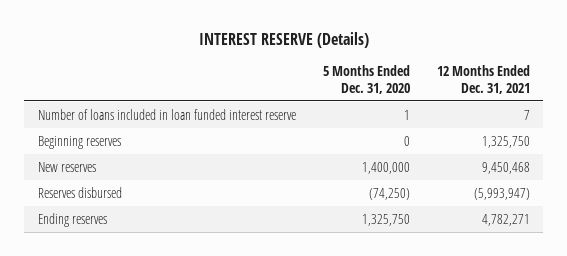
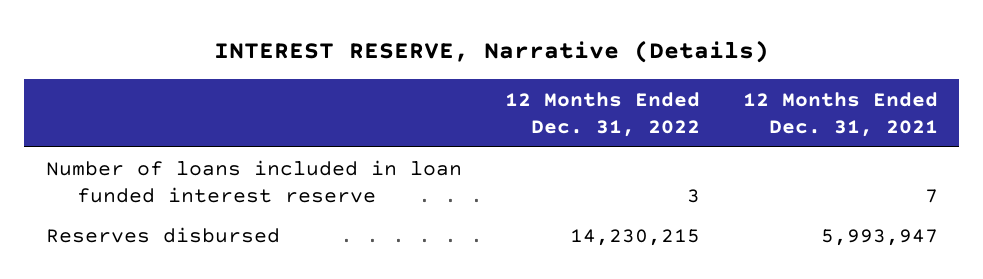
[198,31,369,48] INTEREST RESERVE (Details) -> [213,39,769,63] INTEREST RESERVE, Narrative (Details)
[322,65,410,94] 5 Months Ended Dec. 31, 2020 -> none
none -> [504,91,700,137] 12 Months Ended Dec. 31, 2022
[37,135,121,149] Beginning reserves -> none
[37,161,96,172] New reserves -> none
[37,212,107,227] Ending reserves -> none
[473,187,530,200] (5,993,947) -> [820,228,938,246] 5,993,947

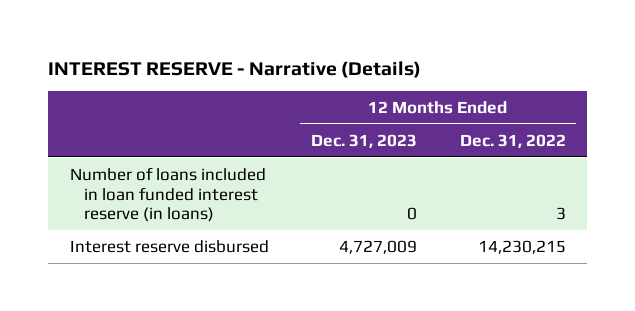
[213,39,769,63] INTEREST RESERVE, Narrative (Details) -> [48,60,422,78] INTEREST RESERVE - Narrative (Details)
[742,91,938,137] 12 Months Ended Dec. 31, 2021 -> none
none -> [311,133,418,148] Dec. 31, 2023
[45,159,462,203] Number of loans included in loan funded interest reserve -> [69,166,266,223] Number of loans included in loan funded interest reserve (in loans)
[45,226,280,243] Reserves disbursed -> [69,239,269,253] Interest reserve disbursed

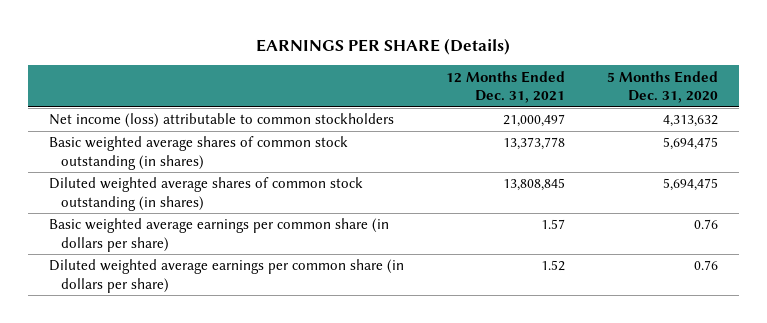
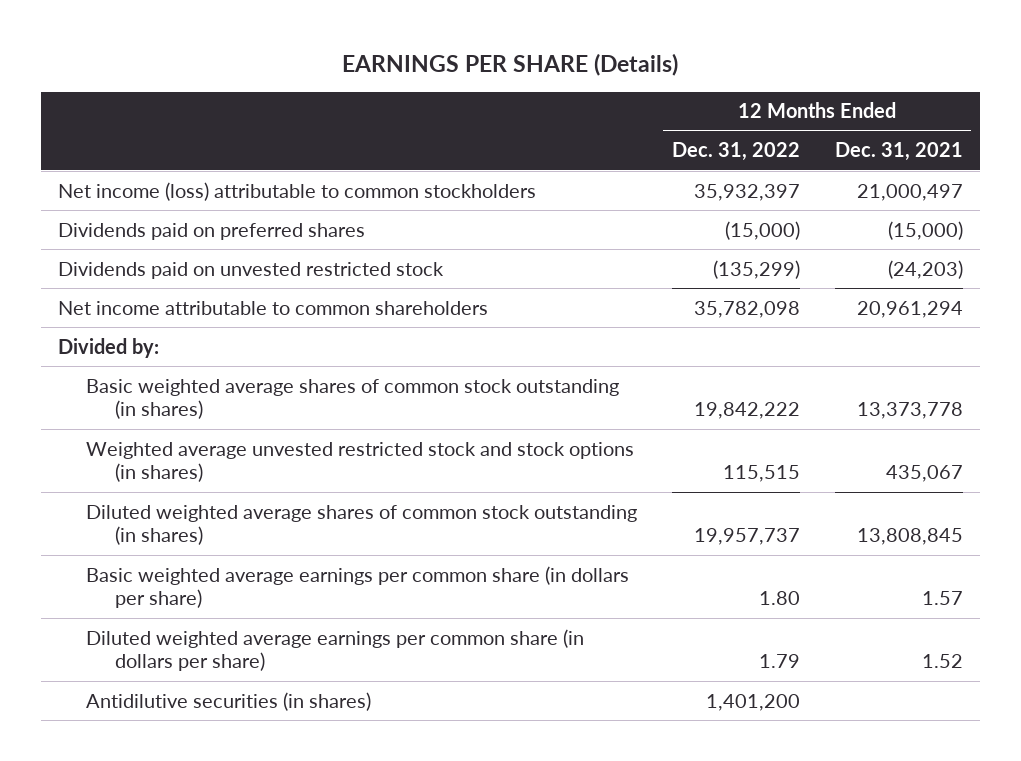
[607,70,719,103] 5 Months Ended Dec. 31, 2020 -> none
none -> [672,142,801,162] Dec. 31, 2022
none -> [58,222,366,240] Dividends paid on preferred shares
none -> [58,261,445,279] Dividends paid on unvested restricted stock
none -> [58,300,489,315] Net income attributable to common shareholders
none -> [58,337,160,358] Divided by:
none -> [86,441,635,483] Weighted average unvested restricted stock and stock options (in shares)
none -> [86,691,372,711] Antidilutive securities (in shares)

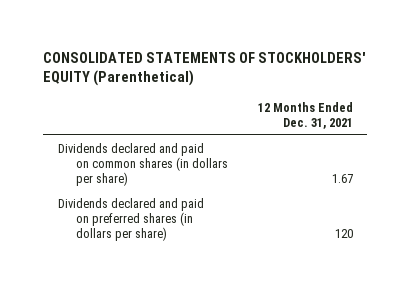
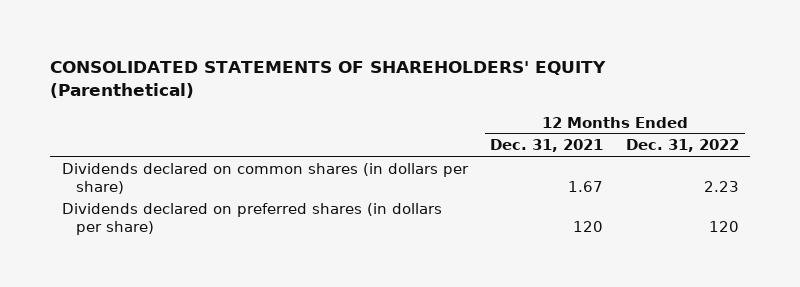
[43,51,367,87] CONSOLIDATED STATEMENTS OF STOCKHOLDERS' EQUITY (Parenthetical) -> [50,61,607,99] CONSOLIDATED STATEMENTS OF SHAREHOLDERS' EQUITY (Parenthetical)
none -> [625,139,739,153] Dec. 31, 2022
[57,142,229,186] Dividends declared and paid on common shares (in dollars per share) -> [61,162,469,194] Dividends declared on common shares (in dollars per share)
[57,197,204,241] Dividends declared and paid on preferred shares (in dollars per share) -> [61,202,442,235] Dividends declared on preferred shares (in dollars per share)

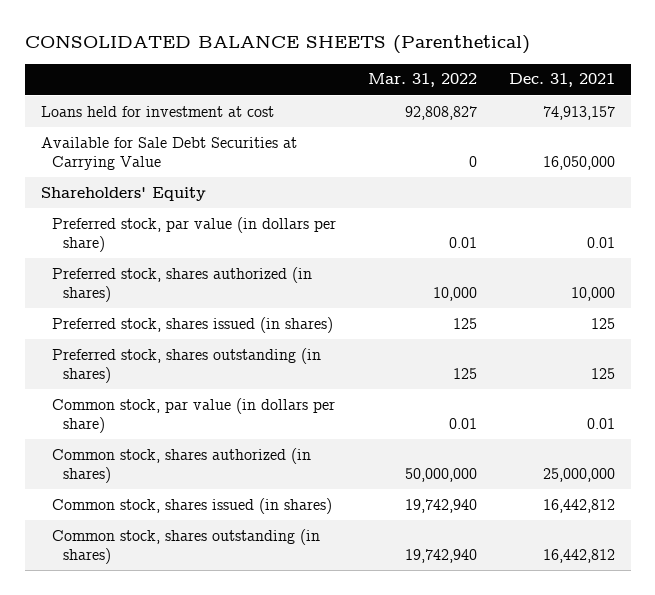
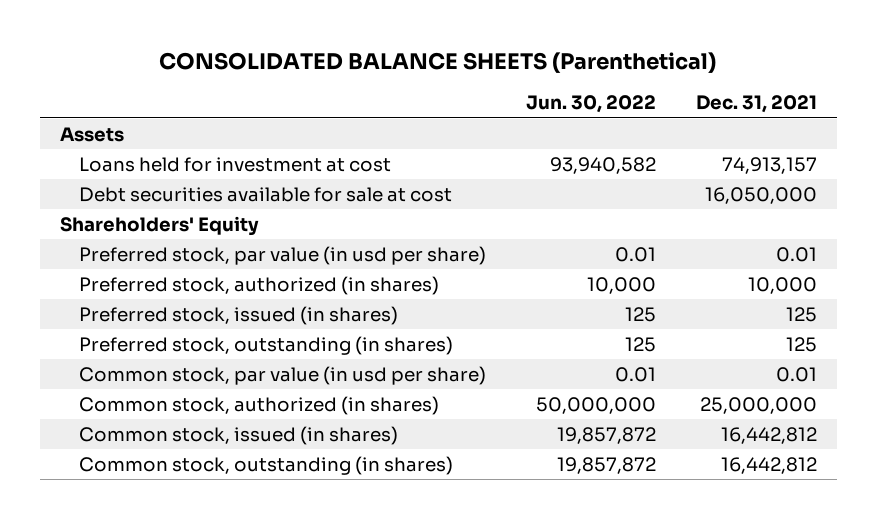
[367,73,477,88] Mar. 31, 2022 -> none
none -> [525,95,656,114] Jun. 30, 2022
none -> [59,126,124,142] Assets
[40,136,297,170] Available for Sale Debt Securities at Carrying Value -> [79,186,453,202] Debt securities available for sale at cost
[51,216,336,252] Preferred stock, par value (in dollars per share) -> [79,245,487,265] Preferred stock, par value (in usd per share)
[51,266,312,302] Preferred stock, shares authorized (in shares) -> [79,275,440,295] Preferred stock, authorized (in shares)
[51,316,333,333] Preferred stock, shares issued (in shares) -> [79,305,399,325] Preferred stock, issued (in shares)
[51,347,321,383] Preferred stock, shares outstanding (in shares) -> [79,335,454,355] Preferred stock, outstanding (in shares)
[51,397,335,433] Common stock, par value (in dollars per share) -> [79,365,487,385] Common stock, par value (in usd per share)
[51,447,311,483] Common stock, shares authorized (in shares) -> [79,395,440,415] Common stock, authorized (in shares)
[51,497,332,514] Common stock, shares issued (in shares) -> [79,425,399,445] Common stock, issued (in shares)
[51,528,320,564] Common stock, shares outstanding (in shares) -> [79,455,454,475] Common stock, outstanding (in shares)

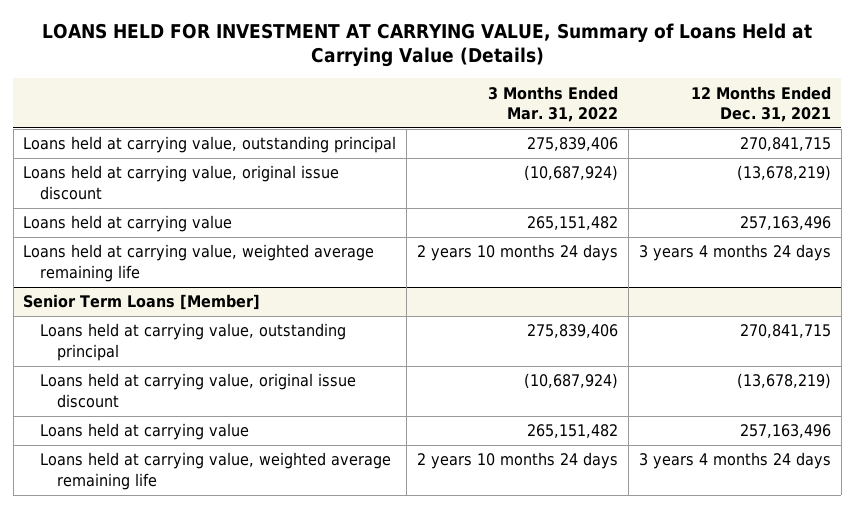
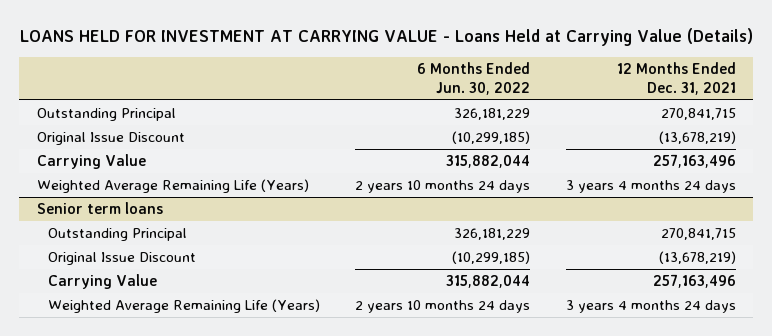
[42,22,813,68] LOANS HELD FOR INVESTMENT AT CARRYING VALUE, Summary of Loans Held at Carrying Value (Details) -> [20,28,754,47] LOANS HELD FOR INVESTMENT AT CARRYING VALUE - Loans Held at Carrying Value (Details)
[488,85,619,123] 3 Months Ended Mar. 31, 2022 -> none
none -> [417,62,531,96] 6 Months Ended Jun. 30, 2022
[23,136,397,154] Loans held at carrying value, outstanding principal -> [36,107,176,121] Outstanding Principal
[23,165,340,200] Loans held at carrying value, original issue discount -> [36,131,185,145] Original Issue Discount
[23,215,233,233] Loans held at carrying value -> [36,153,146,169] Carrying Value
[23,244,375,282] Loans held at carrying value, weighted average remaining life -> [36,178,309,193] Weighted Average Remaining Life (Years)
[23,294,261,311] Senior Term Loans [Member] -> [36,201,163,214] Senior term loans
[40,323,347,361] Loans held at carrying value, outstanding principal -> [48,227,188,241] Outstanding Principal
[40,373,357,408] Loans held at carrying value, original issue discount -> [48,251,197,265] Original Issue Discount
[40,423,250,441] Loans held at carrying value -> [48,273,158,289] Carrying Value
[40,452,392,490] Loans held at carrying value, weighted average remaining life -> [48,298,321,313] Weighted Average Remaining Life (Years)

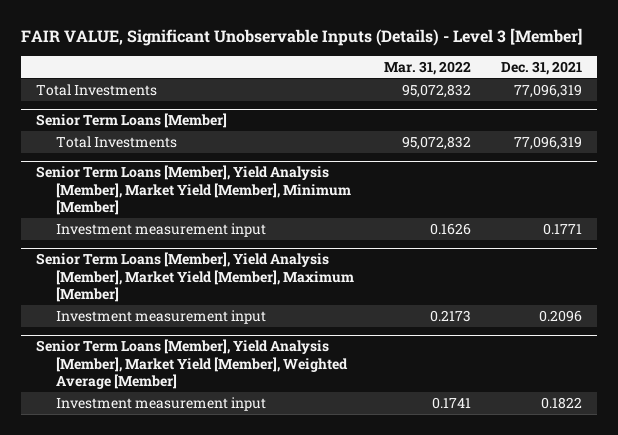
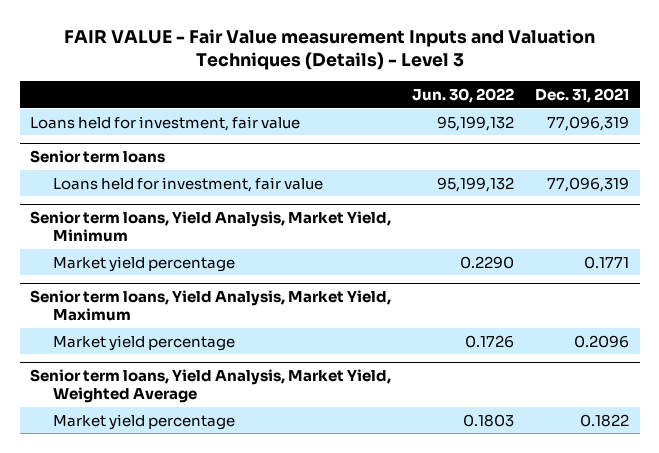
[20,28,582,47] FAIR VALUE, Significant Unobservable Inputs (Details) - Level 3 [Member] -> [63,28,595,71] FAIR VALUE - Fair Value measurement Inputs and Valuation Techniques (Details) - Level 3
[383,61,471,76] Mar. 31, 2022 -> none
none -> [412,87,515,103] Jun. 30, 2022
[35,83,157,96] Total Investments -> [30,115,301,131] Loans held for investment, fair value
[35,113,227,129] Senior Term Loans [Member] -> [30,150,166,164] Senior term loans
[55,135,177,148] Total Investments -> [53,176,324,192] Loans held for investment, fair value
[35,165,351,216] Senior Term Loans [Member], Yield Analysis [Member], Market Yield [Member], Minimum [Member] -> [30,211,392,243] Senior term loans, Yield Analysis, Market Yield, Minimum
[55,222,266,237] Investment measurement input -> [53,255,236,272] Market yield percentage
[35,252,354,303] Senior Term Loans [Member], Yield Analysis [Member], Market Yield [Member], Maximum [Member] -> [30,290,392,322] Senior term loans, Yield Analysis, Market Yield, Maximum
[55,309,266,324] Investment measurement input -> [53,334,236,351] Market yield percentage
[35,339,348,390] Senior Term Loans [Member], Yield Analysis [Member], Market Yield [Member], Weighted Average [Member] -> [30,369,392,404] Senior term loans, Yield Analysis, Market Yield, Weighted Average
[55,396,266,411] Investment measurement input -> [53,413,236,430] Market yield percentage

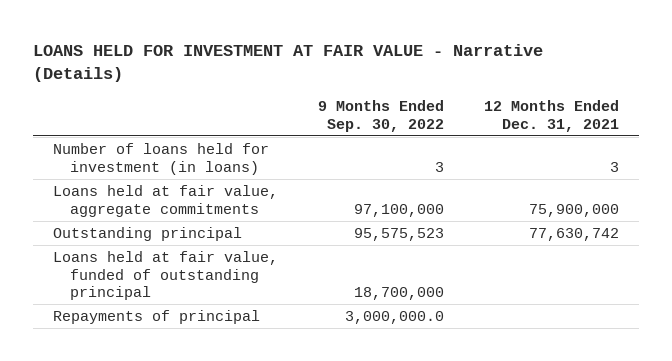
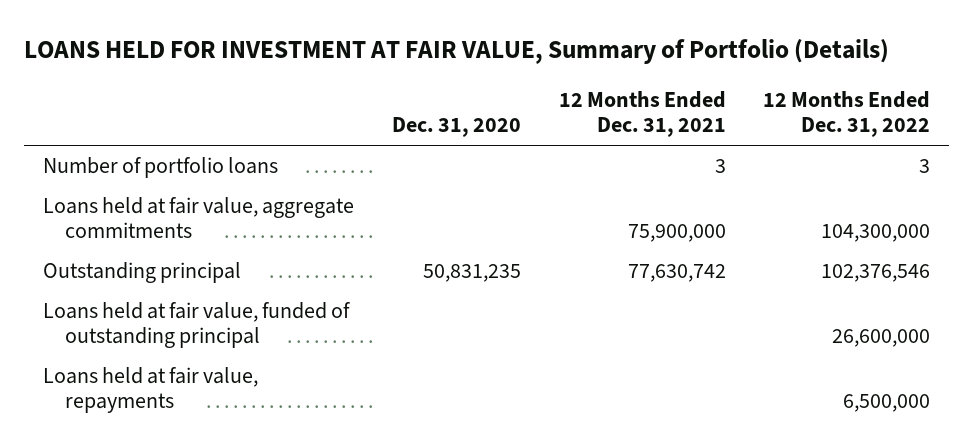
[33,44,544,83] LOANS HELD FOR INVESTMENT AT FAIR VALUE - Narrative (Details) -> [23,39,889,65] LOANS HELD FOR INVESTMENT AT FAIR VALUE, Summary of Portfolio (Details)
[318,100,445,132] 9 Months Ended Sep. 30, 2022 -> none
none -> [391,117,521,138] Dec. 31, 2020
none -> [763,91,931,138] 12 Months Ended Dec. 31, 2022
[53,143,270,175] Number of loans held for investment (in loans) -> [42,157,278,179] Number of portfolio loans
[53,310,261,325] Repayments of principal -> none
none -> [42,367,258,414] Loans held at fair value, repayments

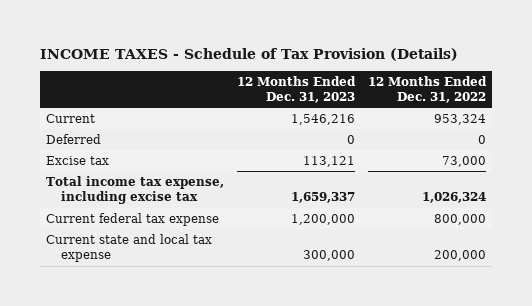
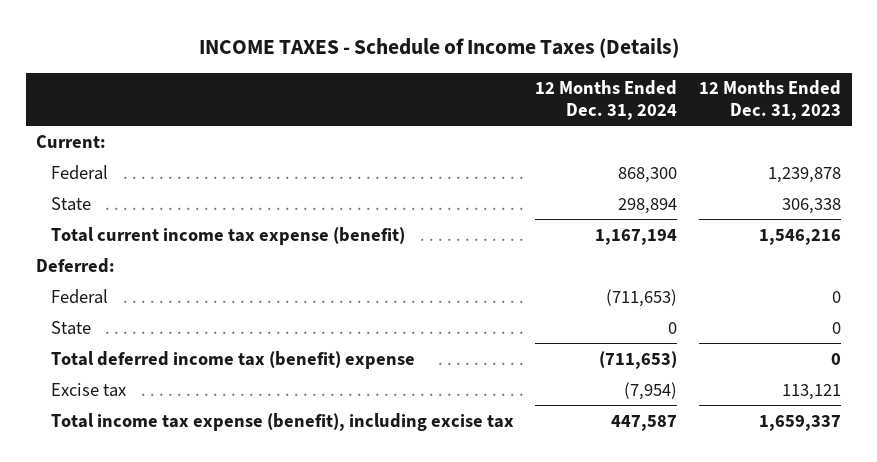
[40,47,459,61] INCOME TAXES - Schedule of Tax Provision (Details) -> [198,38,679,59] INCOME TAXES - Schedule of Income Taxes (Details)
[367,75,487,104] 12 Months Ended Dec. 31, 2022 -> none
none -> [535,80,678,120] 12 Months Ended Dec. 31, 2024
none -> [36,134,107,148] Current:
none -> [50,164,108,180] Federal
none -> [50,196,91,211] State
[46,114,96,124] Current -> [50,226,405,245] Total current income tax expense (benefit)
none -> [36,257,116,273] Deferred:
none -> [50,288,108,304] Federal
none -> [50,320,91,335] State
[46,134,102,145] Deferred -> [50,350,415,369] Total deferred income tax (benefit) expense
[46,213,220,227] Current federal tax expense -> none
[46,234,213,263] Current state and local tax expense -> none
[46,176,225,205] Total income tax expense, including excise tax -> [50,412,514,431] Total income tax expense (benefit), including excise tax

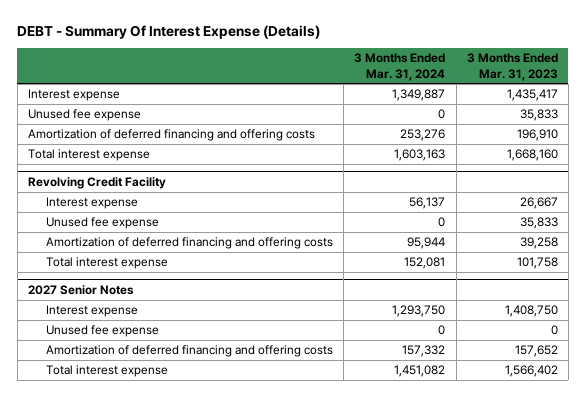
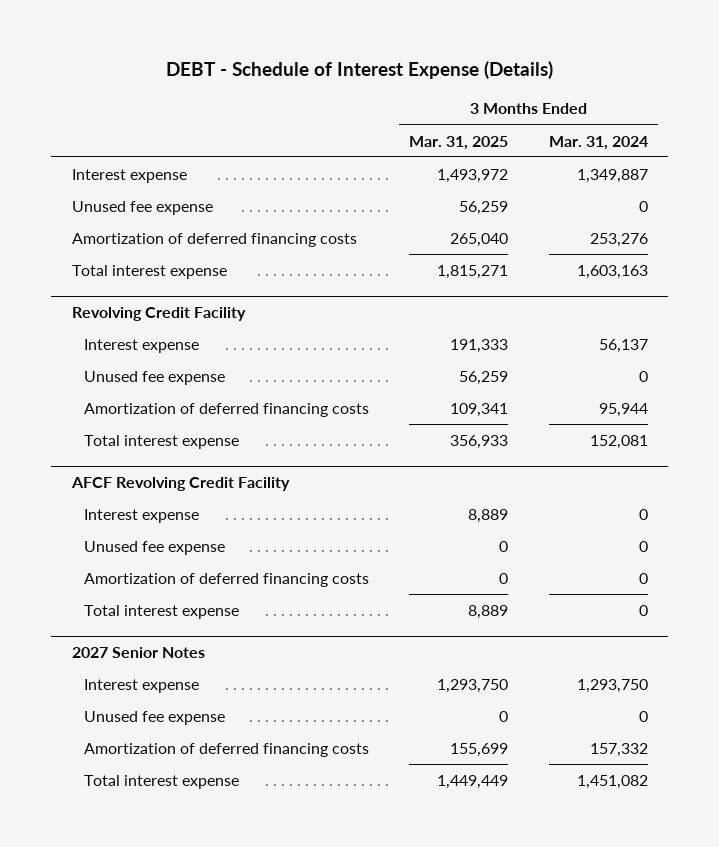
[17,24,321,39] DEBT - Summary Of Interest Expense (Details) -> [165,61,553,80] DEBT - Schedule of Interest Expense (Details)
[466,53,558,81] 3 Months Ended Mar. 31, 2023 -> none
none -> [409,135,509,150] Mar. 31, 2025
[27,129,315,142] Amortization of deferred financing and offering costs -> [71,232,357,247] Amortization of deferred financing costs
[46,237,334,250] Amortization of deferred financing and offering costs -> [84,402,370,417] Amortization of deferred financing costs
none -> [70,477,290,492] AFCF Revolving Credit Facility
none -> [84,508,200,523] Interest expense
none -> [84,540,226,555] Unused fee expense
none -> [84,572,370,587] Amortization of deferred financing costs
none -> [84,604,240,619] Total interest expense
[46,345,334,358] Amortization of deferred financing and offering costs -> [84,742,370,757] Amortization of deferred financing costs

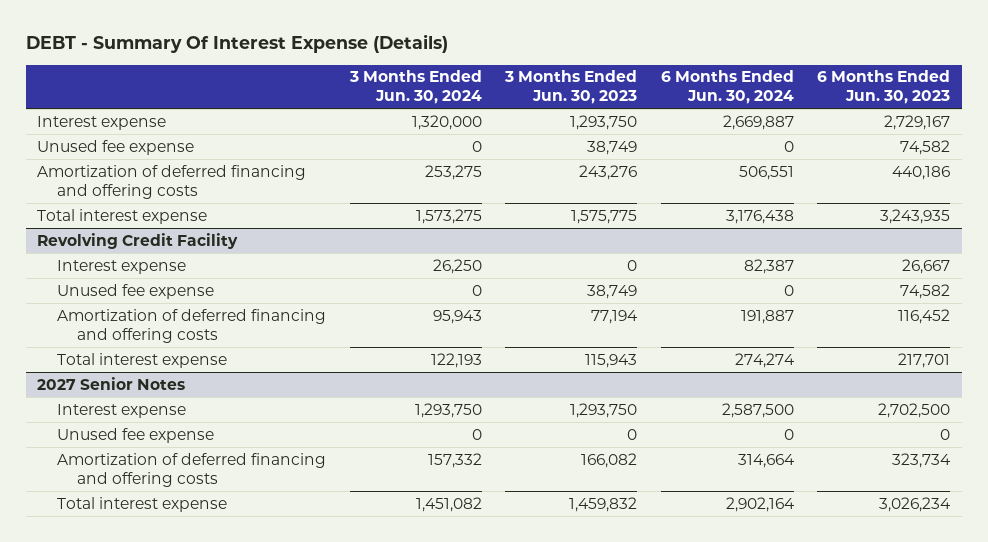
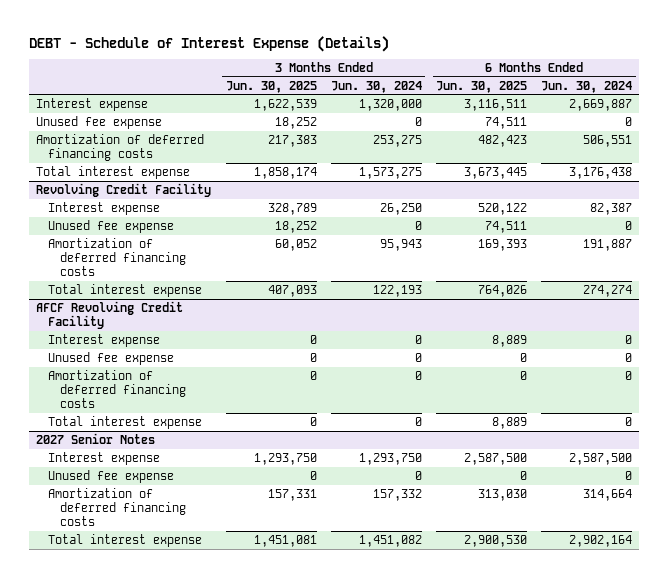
[25,34,448,54] DEBT - Summary Of Interest Expense (Details) -> [29,35,390,52] DEBT - Schedule of Interest Expense (Details)
[504,70,638,105] 3 Months Ended Jun. 30, 2023 -> none
[817,70,951,105] 6 Months Ended Jun. 30, 2023 -> none
none -> [225,80,317,93] Jun. 30, 2025
none -> [436,80,528,93] Jun. 30, 2025
[37,164,307,199] Amortization of deferred financing and offering costs -> [36,133,205,162] Amortization of deferred financing costs
[56,308,326,343] Amortization of deferred financing and offering costs -> [48,237,186,277] Amortization of deferred financing costs
none -> [36,300,184,330] AFCF Revolving Credit Facility
none -> [48,333,161,347] Interest expense
none -> [48,351,175,365] Unused fee expense
none -> [48,369,186,409] Amortization of deferred financing costs
none -> [48,415,203,429] Total interest expense
[56,452,326,487] Amortization of deferred financing and offering costs -> [48,487,186,527] Amortization of deferred financing costs

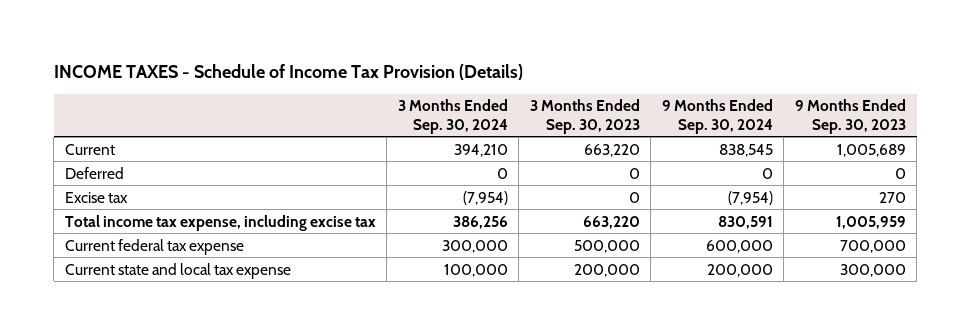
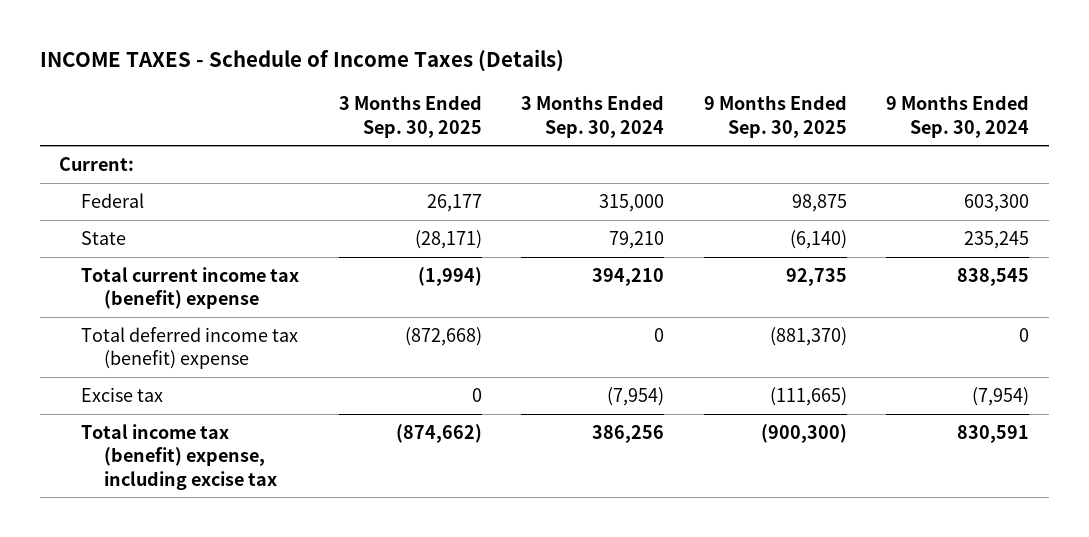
[53,64,523,81] INCOME TAXES - Schedule of Income Tax Provision (Details) -> [39,49,564,73] INCOME TAXES - Schedule of Income Taxes (Details)
[529,99,640,134] 3 Months Ended Sep. 30, 2023 -> none
[794,99,906,134] 9 Months Ended Sep. 30, 2023 -> none
none -> [338,95,482,138] 3 Months Ended Sep. 30, 2025
none -> [703,95,847,138] 9 Months Ended Sep. 30, 2025
none -> [59,156,135,171] Current:
none -> [81,192,145,208] Federal
none -> [81,230,127,245] State
[64,143,115,155] Current -> [81,266,300,310] Total current income tax (benefit) expense
[64,166,124,179] Deferred -> [81,326,299,370] Total deferred income tax (benefit) expense
[64,238,244,255] Current federal tax expense -> none
[64,262,291,279] Current state and local tax expense -> none
[64,214,376,231] Total income tax expense, including excise tax -> [81,423,277,490] Total income tax (benefit) expense, including excise tax

